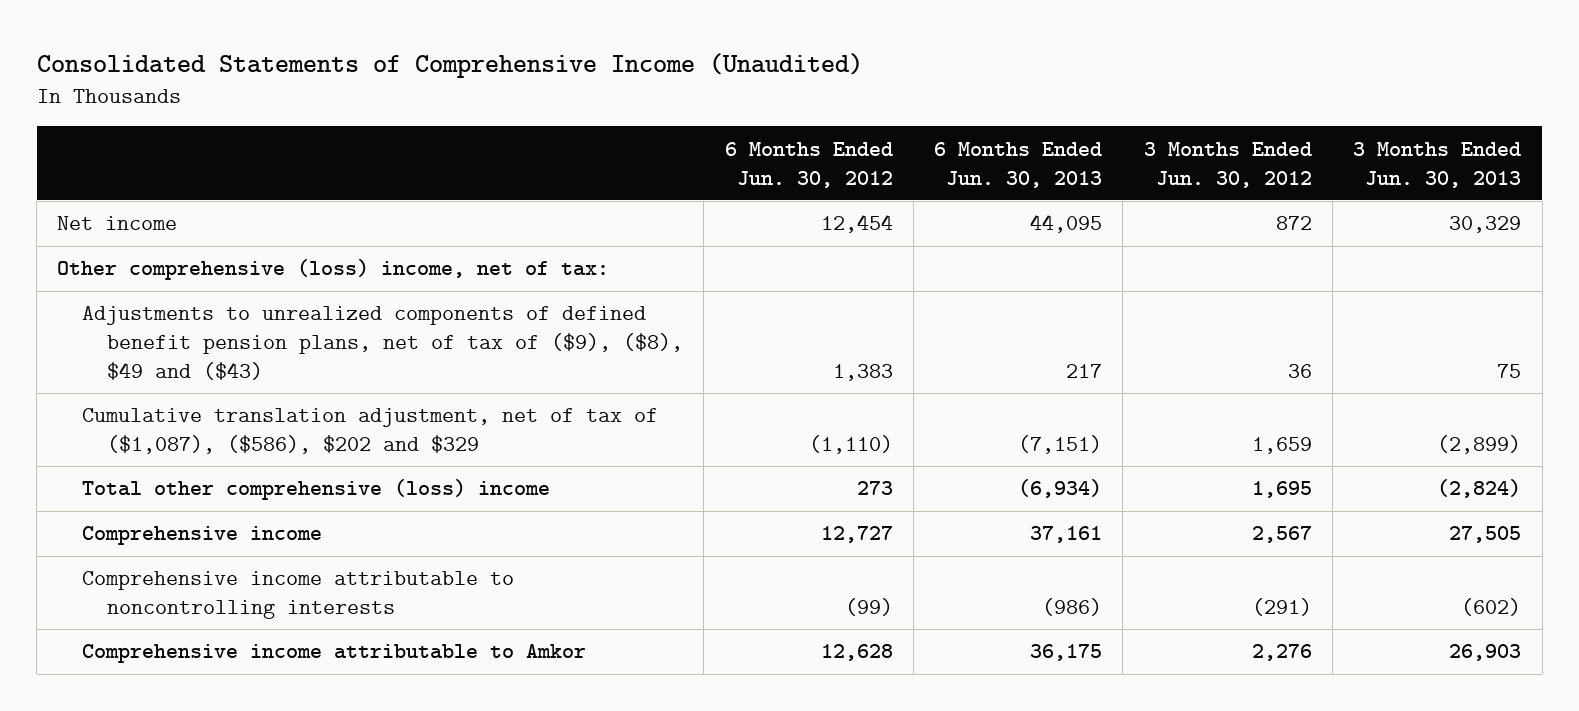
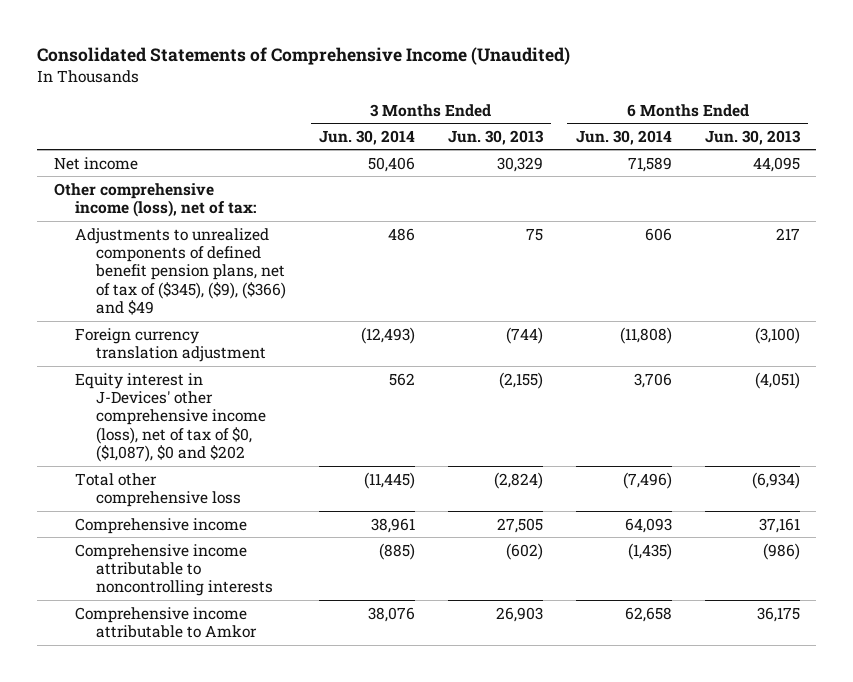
[724,141,893,188] 6 Months Ended Jun. 30, 2012 -> none
[1143,141,1312,188] 3 Months Ended Jun. 30, 2012 -> none
none -> [318,129,415,145] Jun. 30, 2014
none -> [575,129,672,145] Jun. 30, 2014
[82,408,659,455] Cumulative translation adjustment, net of tax of ($1,087), ($586), $202 and $329 -> none
[57,259,610,281] Other comprehensive (loss) income, net of tax: -> [53,182,256,218] Other comprehensive income (loss), net of tax:
[82,306,684,380] Adjustments to unrealized components of defined benefit pension plans, net of tax of ($9), ($8), $49 and ($43) -> [74,227,286,316] Adjustments to unrealized components of defined benefit pension plans, net of tax of ($345), ($9), ($366) and $49
none -> [74,327,266,363] Foreign currency translation adjustment
none -> [74,372,266,463] Equity interest in J-Devices' other comprehensive income (loss), net of tax of $0, ($1,087), $0 and $202
[82,479,551,501] Total other comprehensive (loss) income -> [74,472,241,508] Total other comprehensive loss

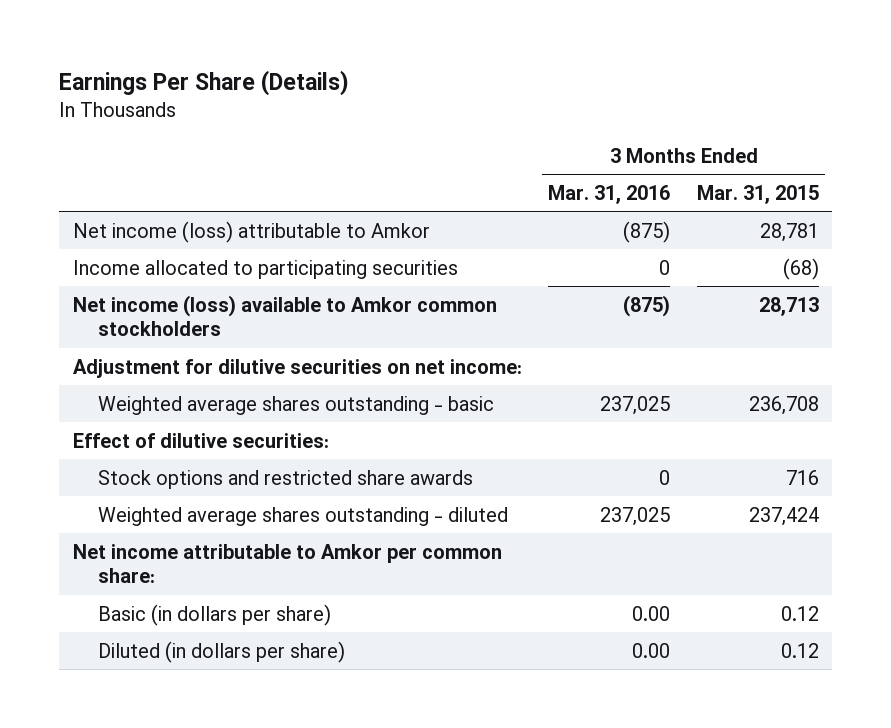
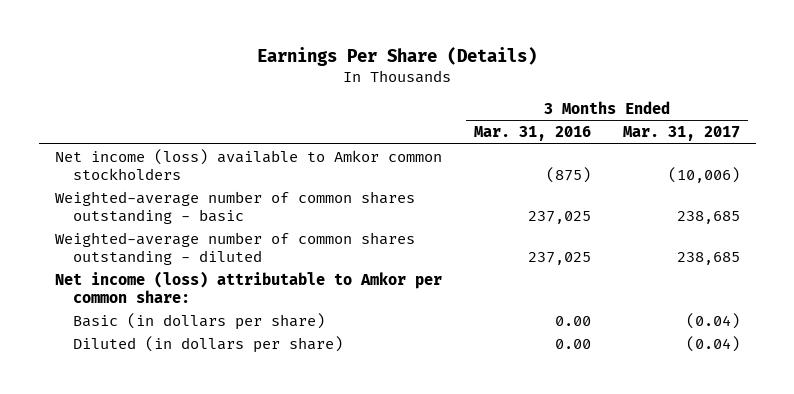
[696,184,819,204] Mar. 31, 2015 -> none
none -> [622,126,740,142] Mar. 31, 2017
[72,220,430,243] Net income (loss) attributable to Amkor -> none
[72,259,458,279] Income allocated to participating securities -> none
[72,358,522,378] Adjustment for dilutive securities on net income: -> none
[72,432,329,448] Effect of dilutive securities: -> none
[98,469,474,489] Stock options and restricted share awards -> none
[98,395,495,415] Weighted average shares outstanding - basic -> [54,190,415,224] Weighted-average number of common shares outstanding - basic
[98,506,509,526] Weighted average shares outstanding - diluted -> [54,231,415,265] Weighted-average number of common shares outstanding - diluted
[72,543,502,584] Net income attributable to Amkor per common share: -> [54,270,442,303] Net income (loss) attributable to Amkor per common share:

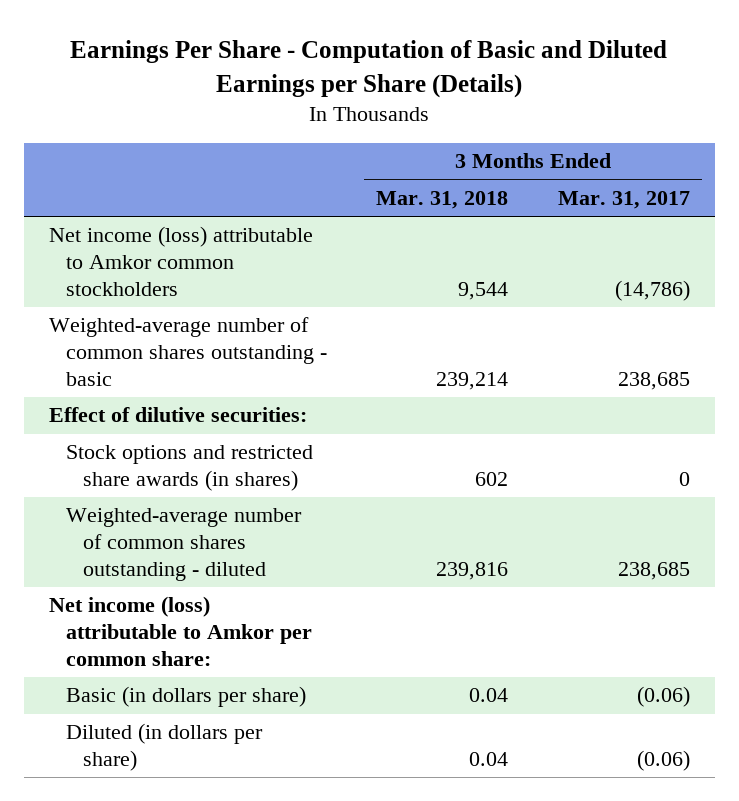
[257,46,538,66] Earnings Per Share (Details) -> [70,39,668,98] Earnings Per Share - Computation of Basic and Diluted Earnings per Share (Details)
[473,126,591,142] Mar. 31, 2016 -> none
none -> [376,191,509,210] Mar. 31, 2018
[54,148,442,180] Net income (loss) available to Amkor common stockholders -> [48,226,313,297] Net income (loss) attributable to Amkor common stockholders
[667,166,740,183] (10,006) -> [615,280,691,302] (14,786)
none -> [48,407,307,423] Effect of dilutive securities:
none -> [65,445,313,492] Stock options and restricted share awards (in shares)
[685,312,740,329] (0.04) -> [637,686,691,708] (0.06)
[685,335,740,352] (0.04) -> [637,750,691,772] (0.06)

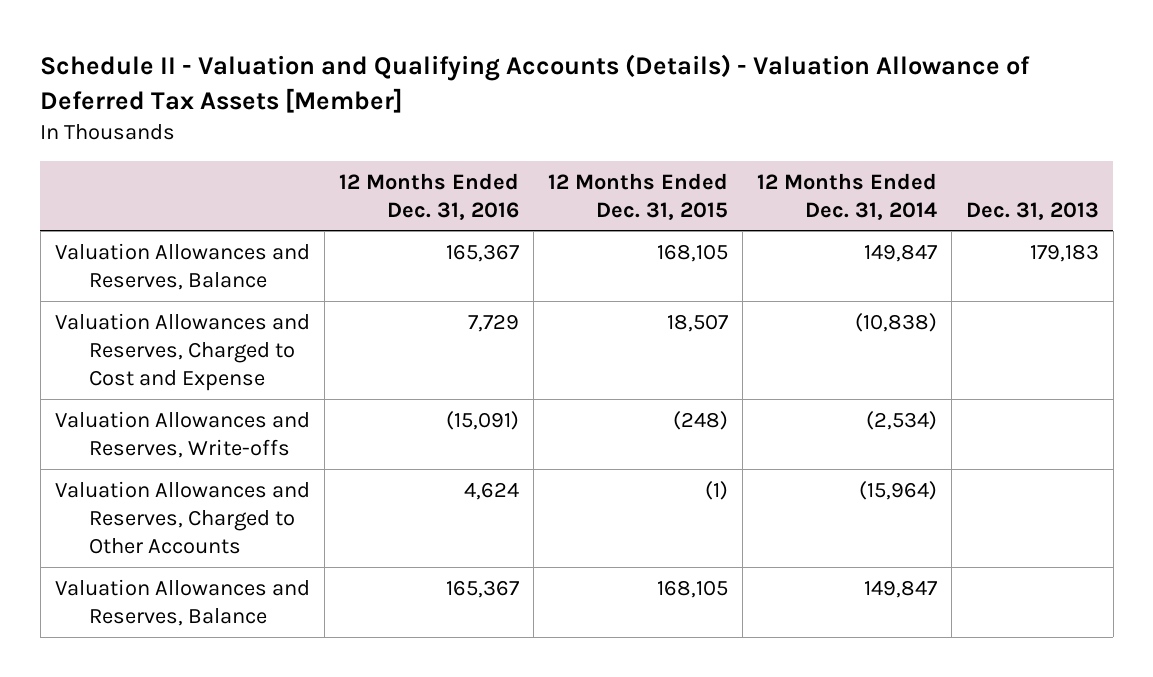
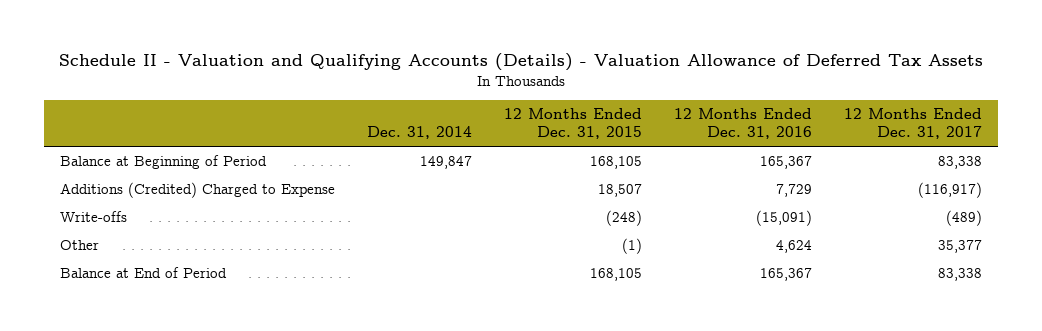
[40,54,1031,113] Schedule II - Valuation and Qualifying Accounts (Details) - Valuation Allowance of Deferred Tax Assets [Member] -> [58,53,983,72] Schedule II - Valuation and Qualifying Accounts (Details) - Valuation Allowance of Deferred Tax Assets
[756,172,937,220] 12 Months Ended Dec. 31, 2014 -> none
[965,201,1099,220] Dec. 31, 2013 -> none
none -> [366,126,472,140] Dec. 31, 2014
none -> [843,108,982,140] 12 Months Ended Dec. 31, 2017
[54,242,310,290] Valuation Allowances and Reserves, Balance -> [59,154,267,169] Balance at Beginning of Period
[54,312,310,391] Valuation Allowances and Reserves, Charged to Cost and Expense -> [59,181,335,198] Additions (Credited) Charged to Expense
[54,410,310,458] Valuation Allowances and Reserves, Write-offs -> [59,210,127,222] Write-offs
[54,480,310,554] Valuation Allowances and Reserves, Charged to Other Accounts -> [59,239,99,250] Other
[54,578,310,626] Valuation Allowances and Reserves, Balance -> [59,266,227,278] Balance at End of Period

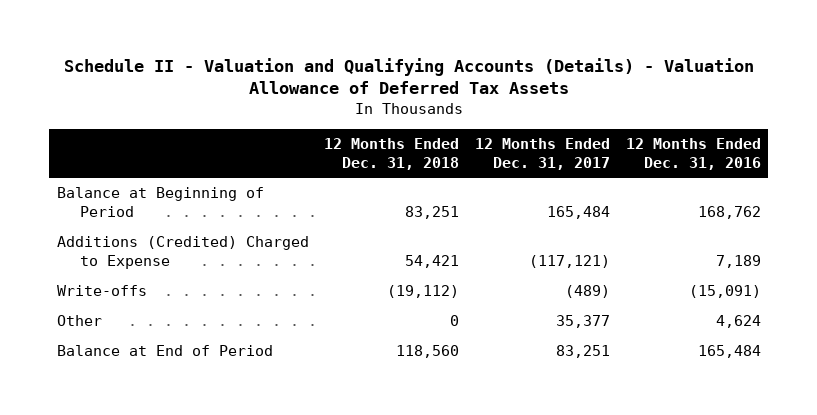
[366,126,472,140] Dec. 31, 2014 -> none
[503,108,642,140] 12 Months Ended Dec. 31, 2015 -> none
none -> [324,137,460,170] 12 Months Ended Dec. 31, 2018
[759,155,812,169] 165,367 -> [697,206,761,220] 168,762
[937,155,982,169] 83,338 -> [547,206,611,220] 165,484
[775,183,812,197] 7,729 -> [715,255,761,269] 7,189
[917,181,982,198] (116,917) -> [529,255,611,269] (117,121)
[759,267,812,281] 165,367 -> [697,345,761,359] 165,484
[937,267,982,281] 83,338 -> [556,345,611,359] 83,251

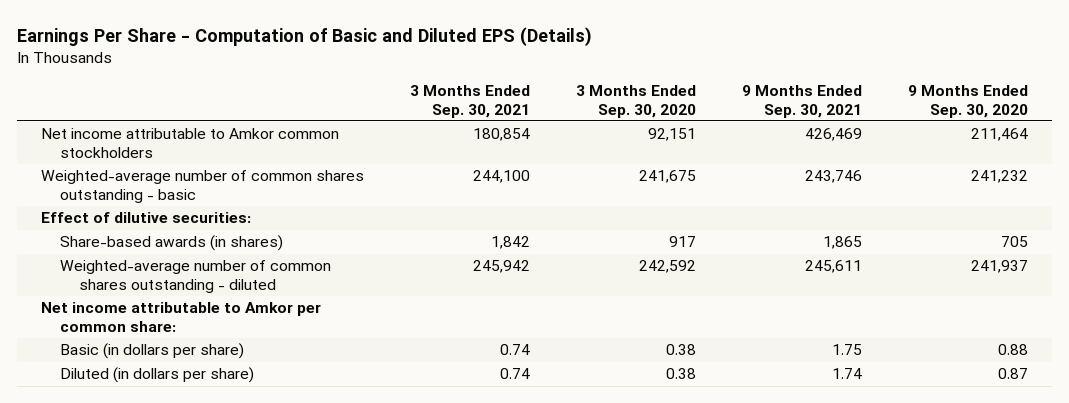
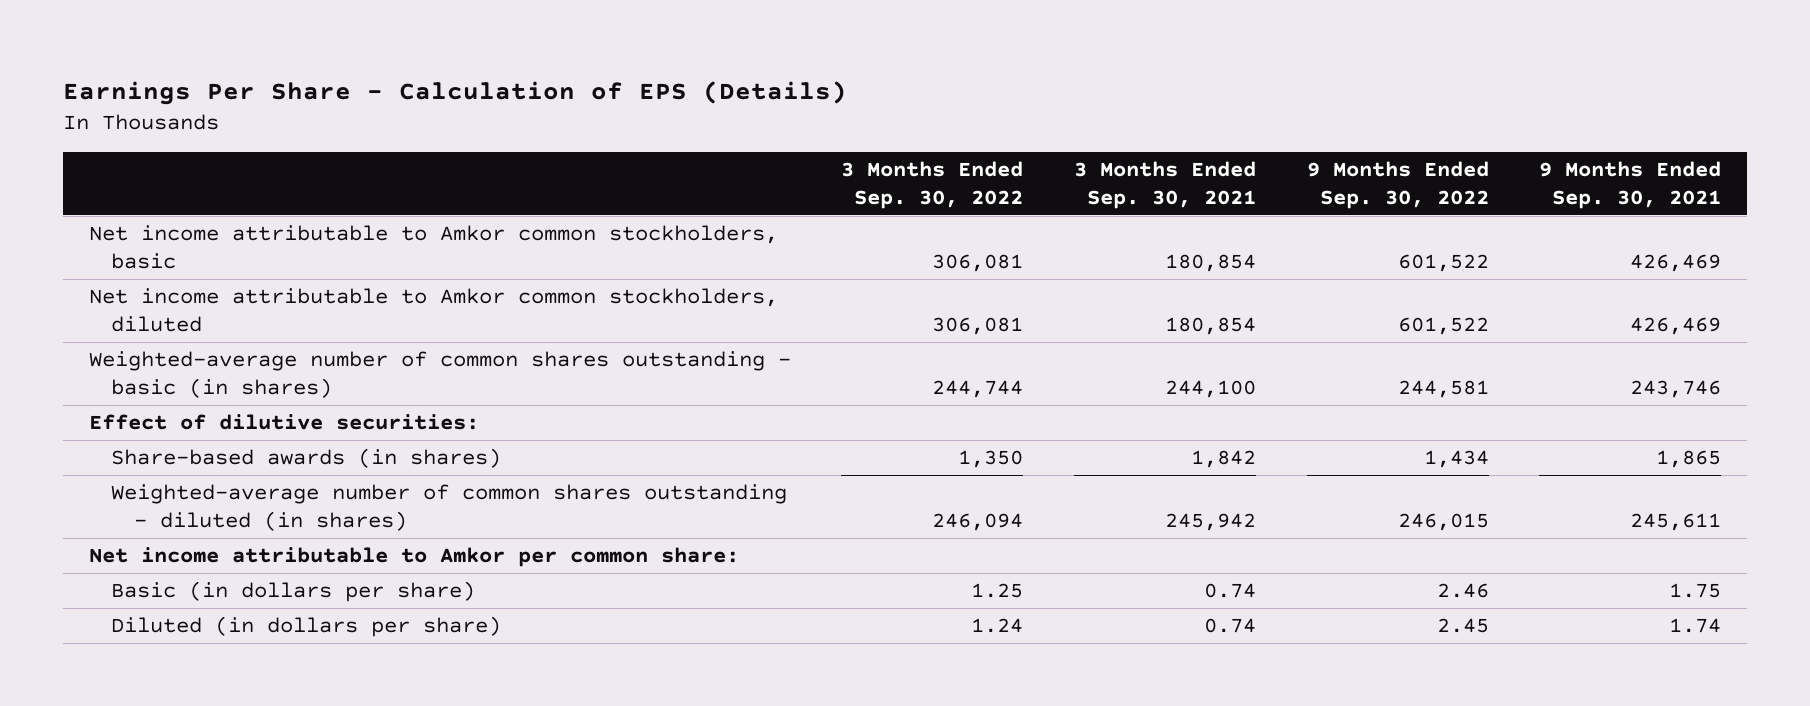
[17,26,593,46] Earnings Per Share - Computation of Basic and Diluted EPS (Details) -> [63,80,848,105] Earnings Per Share - Calculation of EPS (Details)
[576,84,697,118] 3 Months Ended Sep. 30, 2020 -> none
[908,84,1029,118] 9 Months Ended Sep. 30, 2020 -> none
none -> [841,161,1024,209] 3 Months Ended Sep. 30, 2022
none -> [1306,161,1489,209] 9 Months Ended Sep. 30, 2022
[40,128,339,159] Net income attributable to Amkor common stockholders -> [88,225,778,270] Net income attributable to Amkor common stockholders, basic
none -> [88,288,778,333] Net income attributable to Amkor common stockholders, diluted
[40,170,364,204] Weighted-average number of common shares outstanding - basic -> [88,351,791,399] Weighted-average number of common shares outstanding - basic (in shares)
[59,260,331,294] Weighted-average number of common shares outstanding - diluted -> [111,484,788,532] Weighted-average number of common shares outstanding - diluted (in shares)

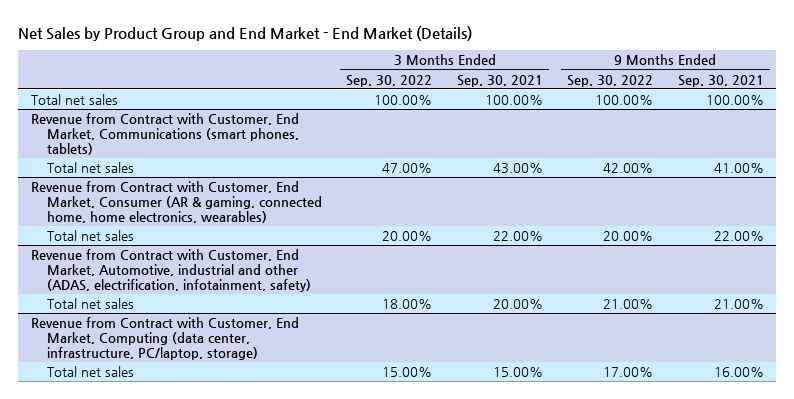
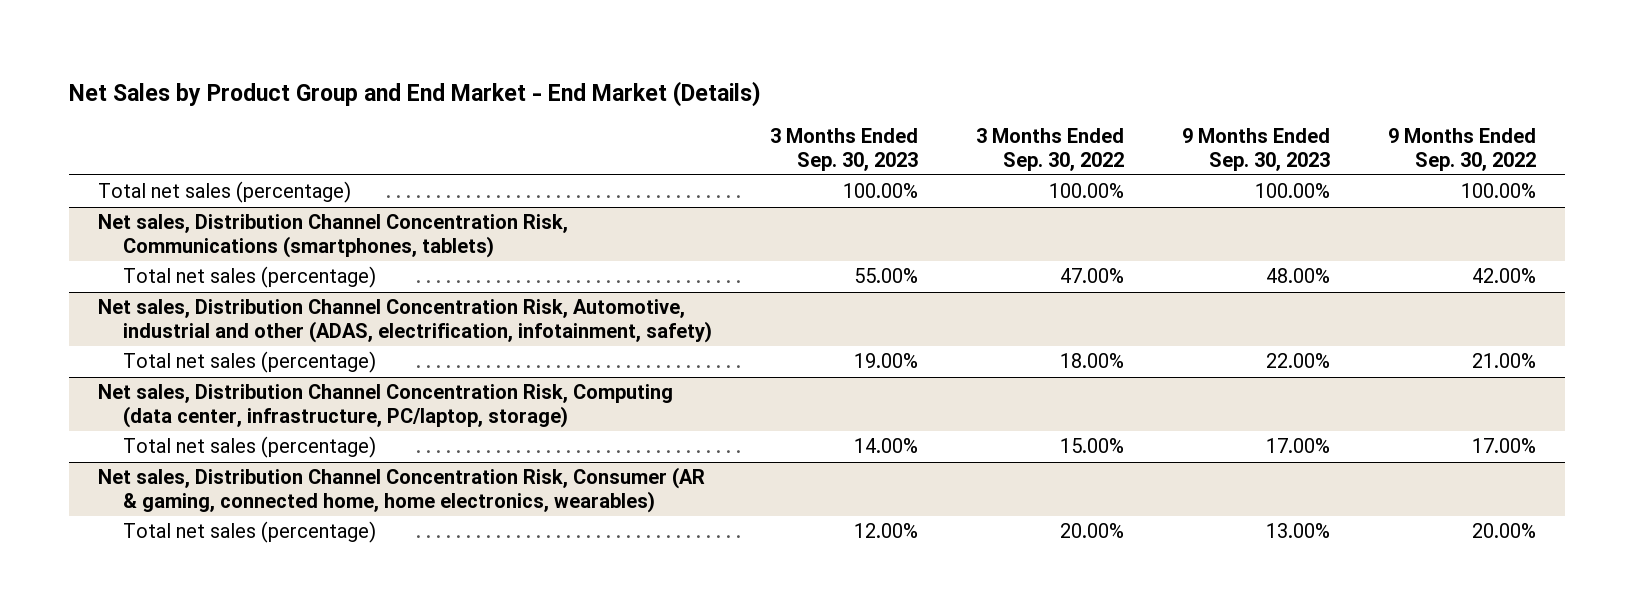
[456,74,543,87] Sep. 30, 2021 -> none
[677,74,764,87] Sep. 30, 2021 -> none
none -> [769,128,918,171] 3 Months Ended Sep. 30, 2023
none -> [1182,128,1331,171] 9 Months Ended Sep. 30, 2023
[30,113,300,155] Revenue from Contract with Customer, End Market, Communications (smart phones, tablets) -> none
[30,181,323,223] Revenue from Contract with Customer, End Market, Consumer (AR & gaming, connected home, home electronics, wearables) -> none
[30,249,312,292] Revenue from Contract with Customer, End Market, Automotive, industrial and other (ADAS, electrification, infotainment, safety) -> none
[30,317,299,360] Revenue from Contract with Customer, End Market, Computing (data center, infrastructure, PC/laptop, storage) -> none
[30,94,118,106] Total net sales -> [98,181,352,204] Total net sales (percentage)
none -> [98,214,569,258] Net sales, Distribution Channel Concentration Risk, Communications (smartphones, tablets)
[47,162,135,174] Total net sales -> [122,266,376,289] Total net sales (percentage)
none -> [98,299,712,343] Net sales, Distribution Channel Concentration Risk, Automotive, industrial and other (ADAS, electrification, infotainment, safety)
[47,230,135,242] Total net sales -> [122,351,376,374] Total net sales (percentage)
[382,231,433,242] 20.00% -> [1060,353,1125,369] 18.00%
[603,231,654,242] 20.00% -> [1472,353,1537,369] 21.00%
none -> [98,384,674,428] Net sales, Distribution Channel Concentration Risk, Computing (data center, infrastructure, PC/laptop, storage)
[47,298,135,310] Total net sales -> [122,436,376,459] Total net sales (percentage)
[382,299,433,310] 18.00% -> [1060,438,1125,454] 15.00%
[603,299,654,310] 21.00% -> [1472,438,1537,454] 17.00%
none -> [98,467,706,513] Net sales, Distribution Channel Concentration Risk, Consumer (AR & gaming, connected home, home electronics, wearables)
[47,366,135,378] Total net sales -> [122,521,376,544] Total net sales (percentage)
[382,367,433,378] 15.00% -> [1060,523,1125,539] 20.00%
[603,367,654,378] 17.00% -> [1472,523,1537,539] 20.00%

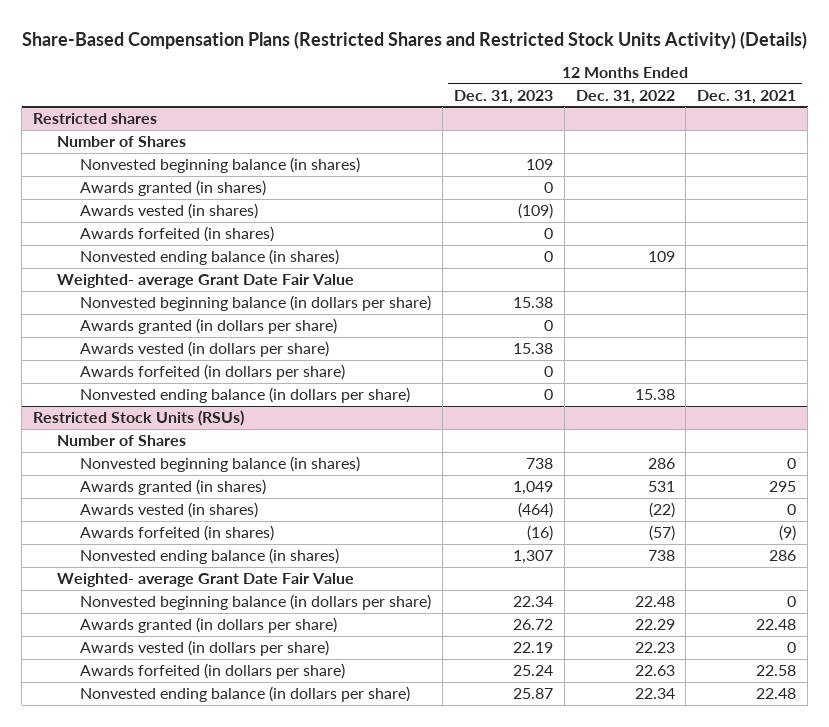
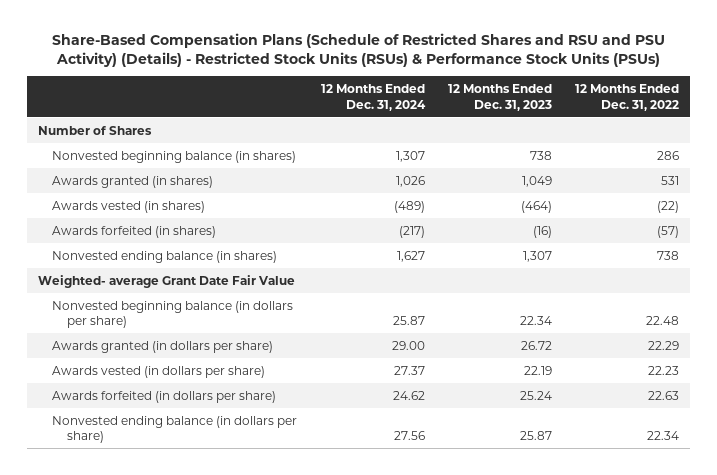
[21,30,807,49] Share-Based Compensation Plans (Restricted Shares and Restricted Stock Units Activity) (Details) -> [51,33,665,68] Share-Based Compensation Plans (Schedule of Restricted Shares and RSU and PSU Activity) (Details) - Restricted Stock Units (RSUs) & Performance Stock Units (PSUs)
[697,89,797,104] Dec. 31, 2021 -> none
none -> [320,83,426,111] 12 Months Ended Dec. 31, 2024
[33,112,158,124] Restricted shares -> none
[80,156,361,173] Nonvested beginning balance (in shares) -> none
[80,179,267,196] Awards granted (in shares) -> none
[80,202,259,219] Awards vested (in shares) -> none
[80,225,275,242] Awards forfeited (in shares) -> none
[80,248,340,265] Nonvested ending balance (in shares) -> none
[56,273,354,288] Weighted- average Grant Date Fair Value -> none
[80,294,432,311] Nonvested beginning balance (in dollars per share) -> none
[80,317,338,334] Awards granted (in dollars per share) -> none
[80,340,330,357] Awards vested (in dollars per share) -> none
[80,363,346,380] Awards forfeited (in dollars per share) -> none
[80,386,411,403] Nonvested ending balance (in dollars per share) -> none
[33,409,245,426] Restricted Stock Units (RSUs) -> none
[56,434,186,446] Number of Shares -> none

